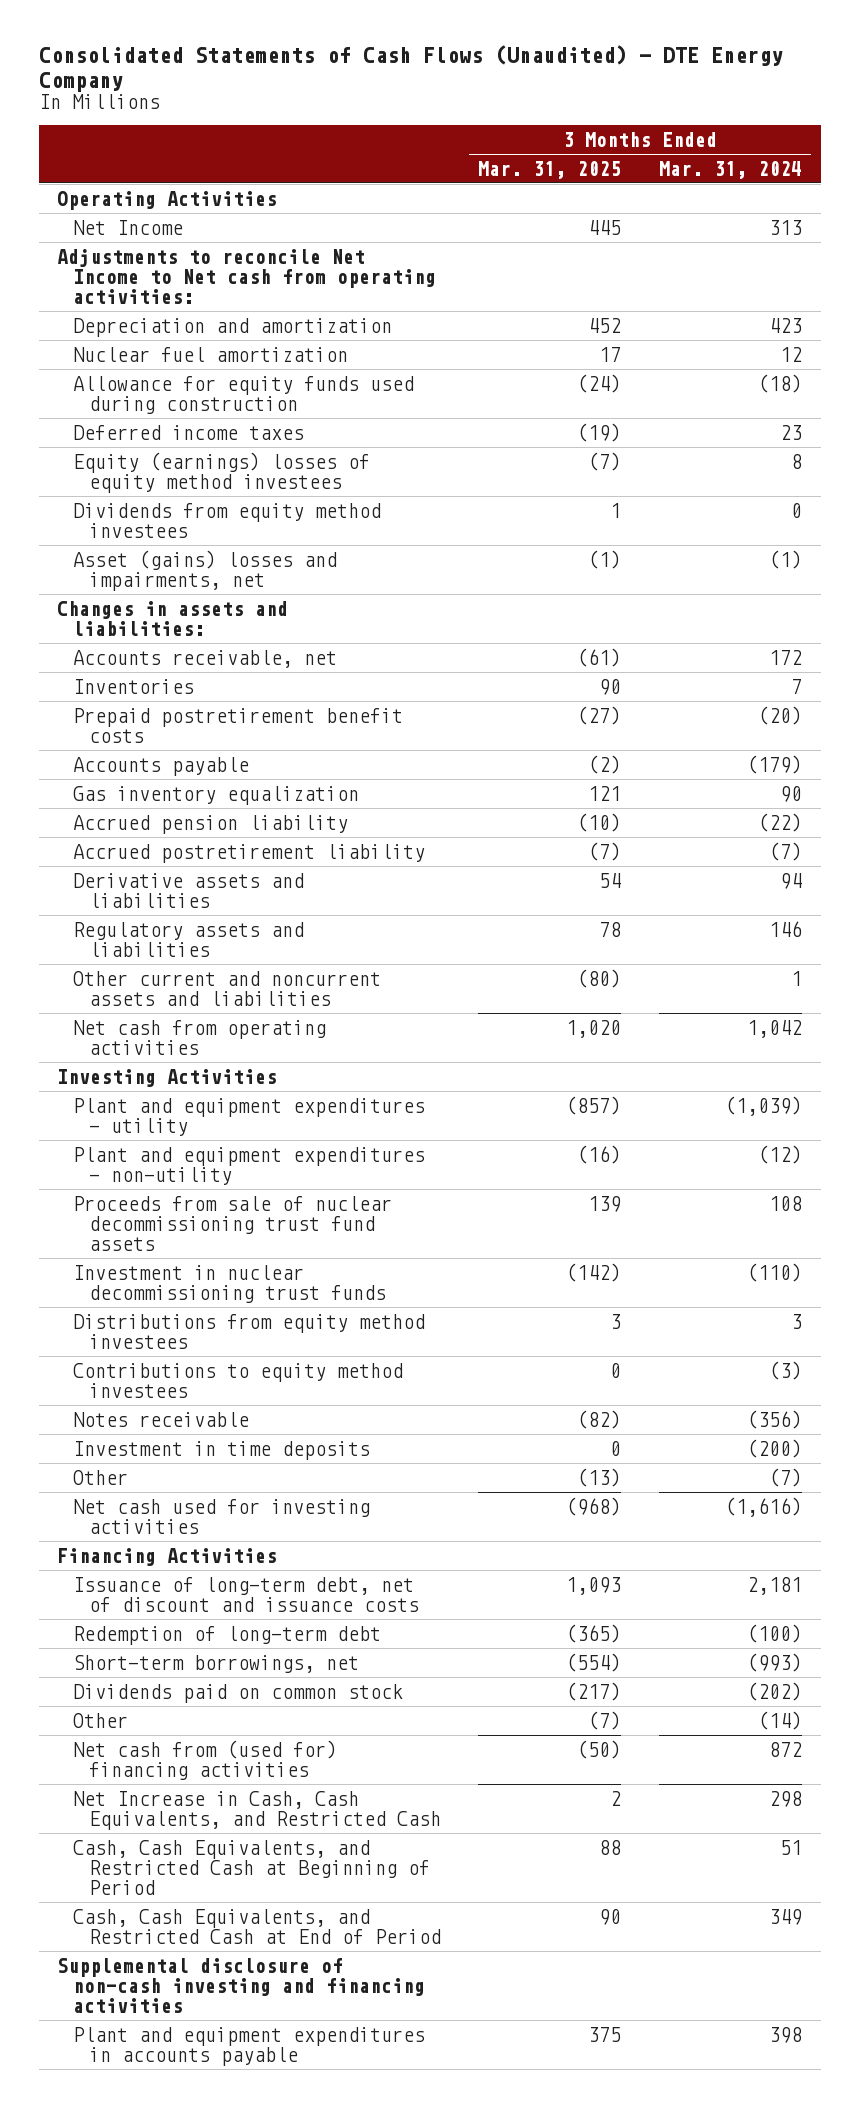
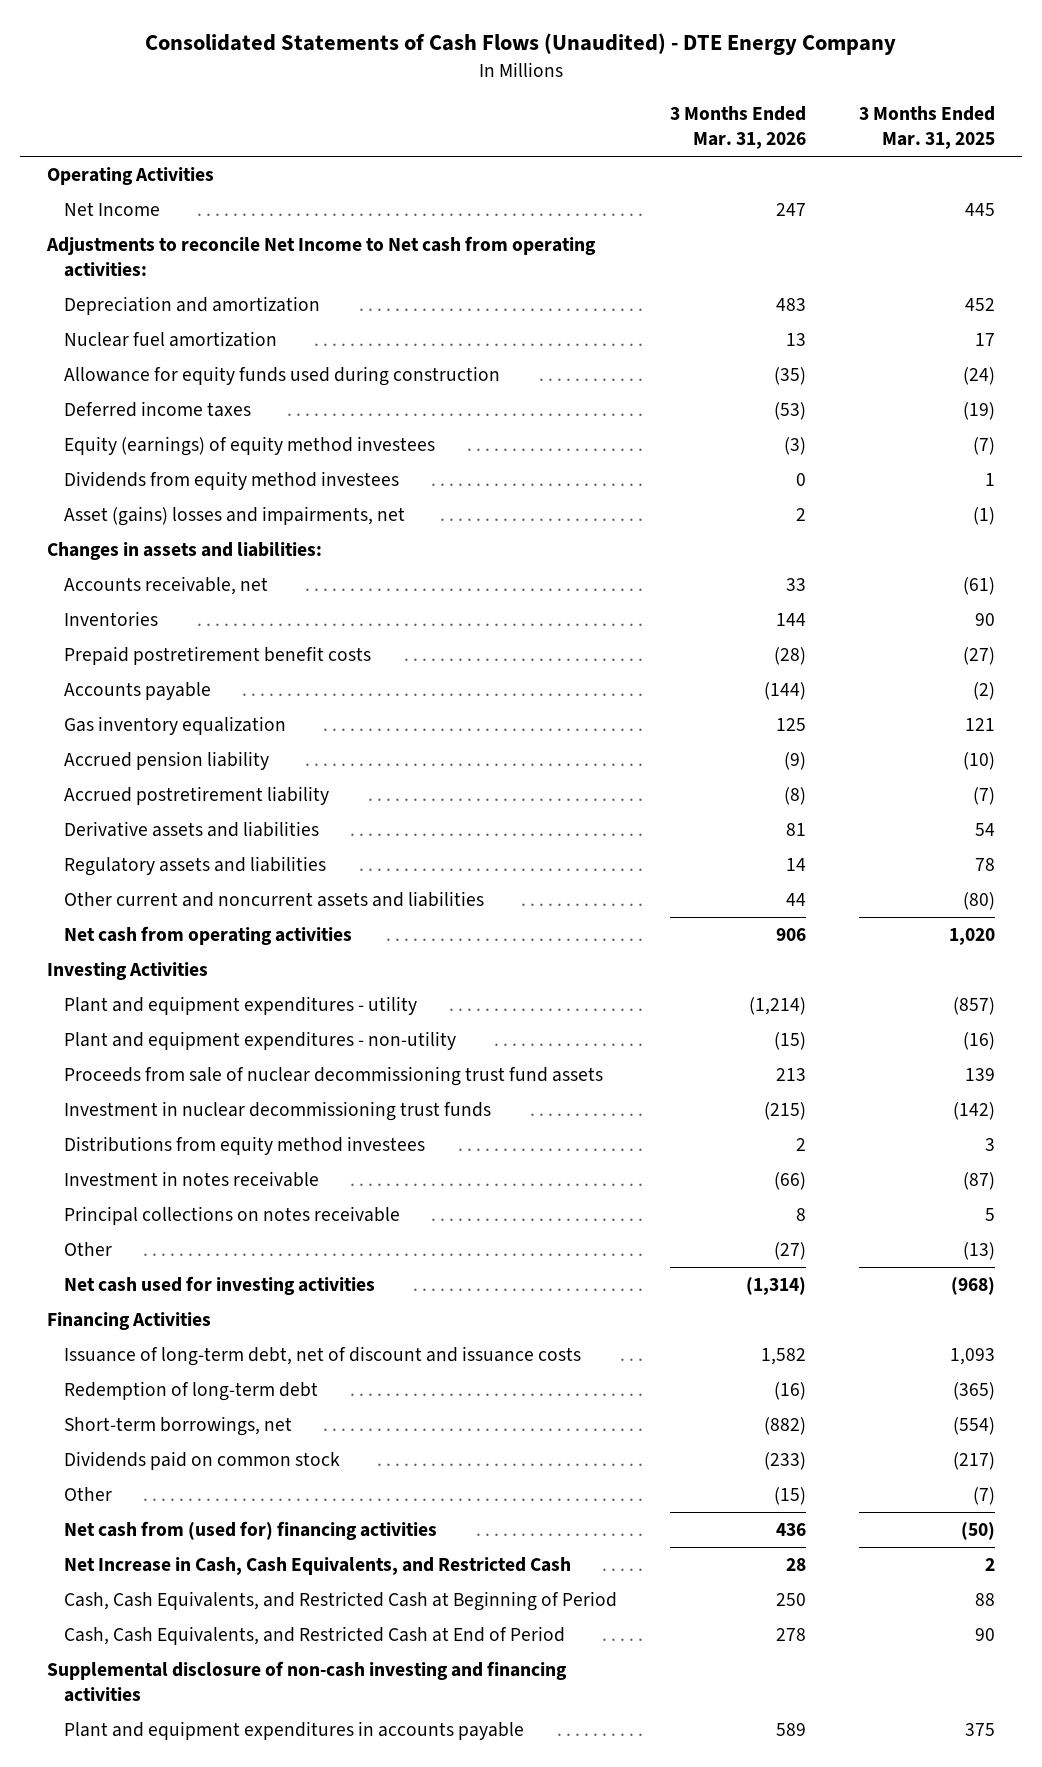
[659,160,803,179] Mar. 31, 2024 -> none
none -> [669,106,806,150] 3 Months Ended Mar. 31, 2026
[72,451,370,493] Equity (earnings) losses of equity method investees -> [63,435,435,456] Equity (earnings) of equity method investees
[72,1362,403,1398] Contributions to equity method investees -> none
[72,1440,370,1460] Investment in time deposits -> none
[72,1411,249,1427] Notes receivable -> [63,1170,319,1187] Investment in notes receivable
[577,1409,622,1429] (82) -> [963,1171,996,1190] (87)
none -> [63,1205,400,1225] Principal collections on notes receivable

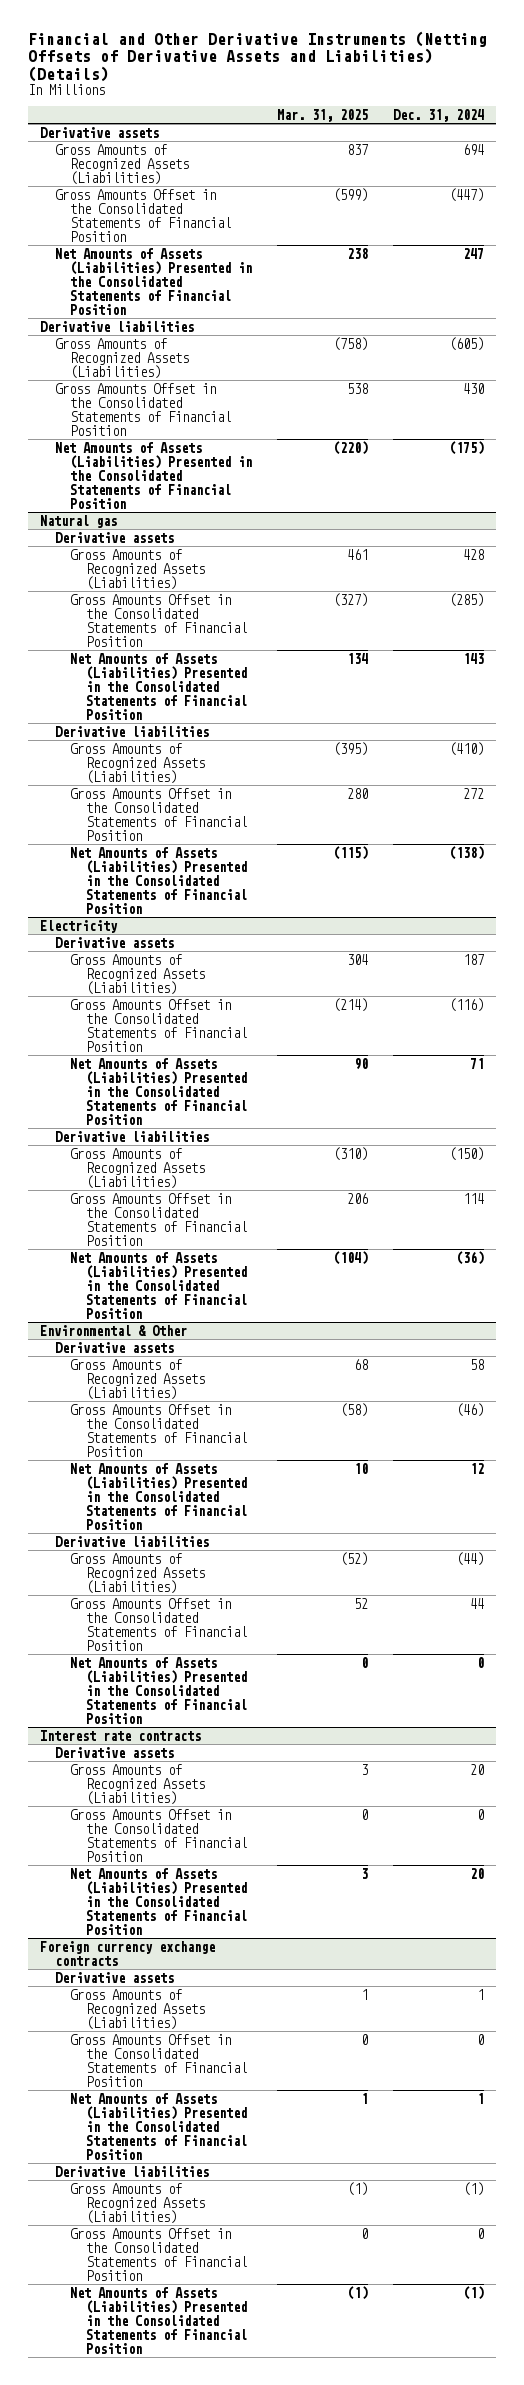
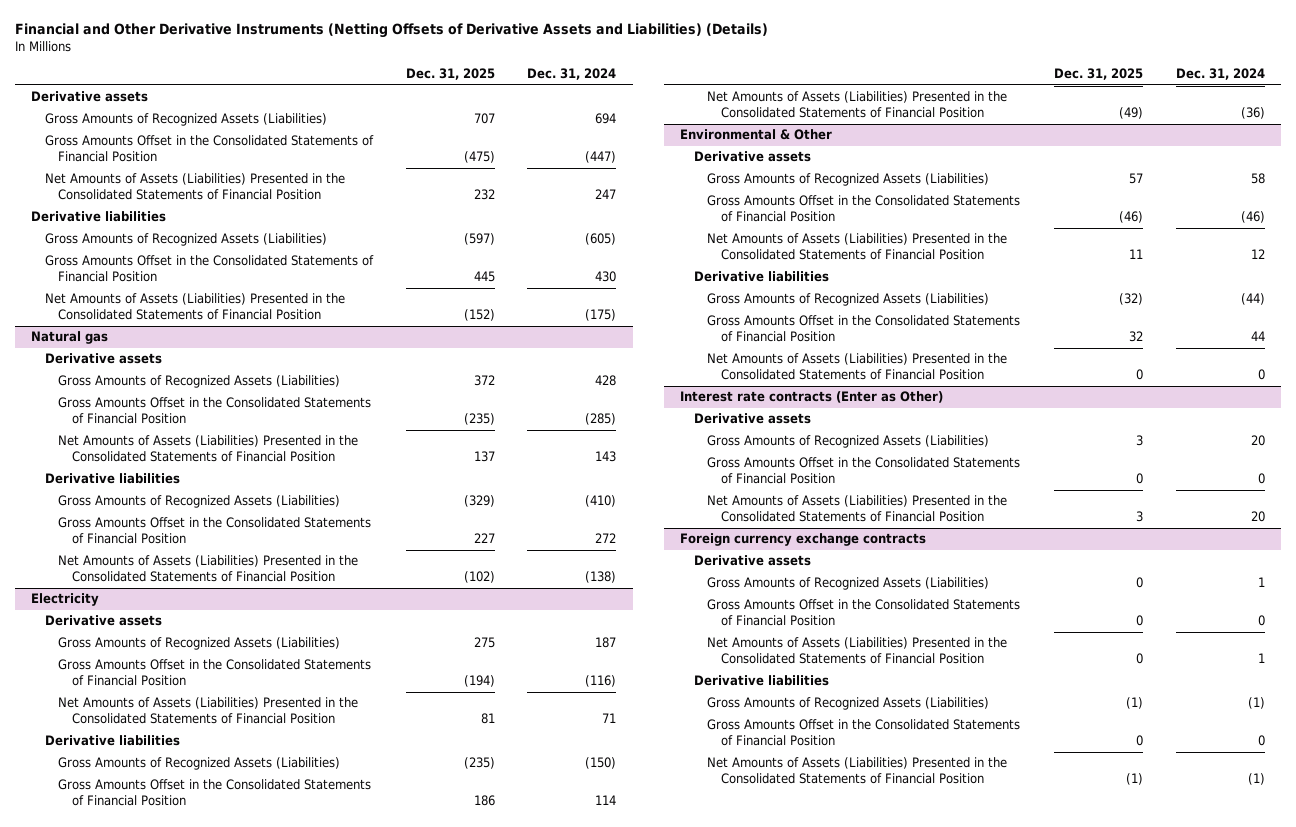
[277,108,369,122] Mar. 31, 2025 -> none
none -> [405,68,495,81] Dec. 31, 2025
[40,1729,202,1741] Interest rate contracts -> [679,391,943,404] Interest rate contracts (Enter as Other)

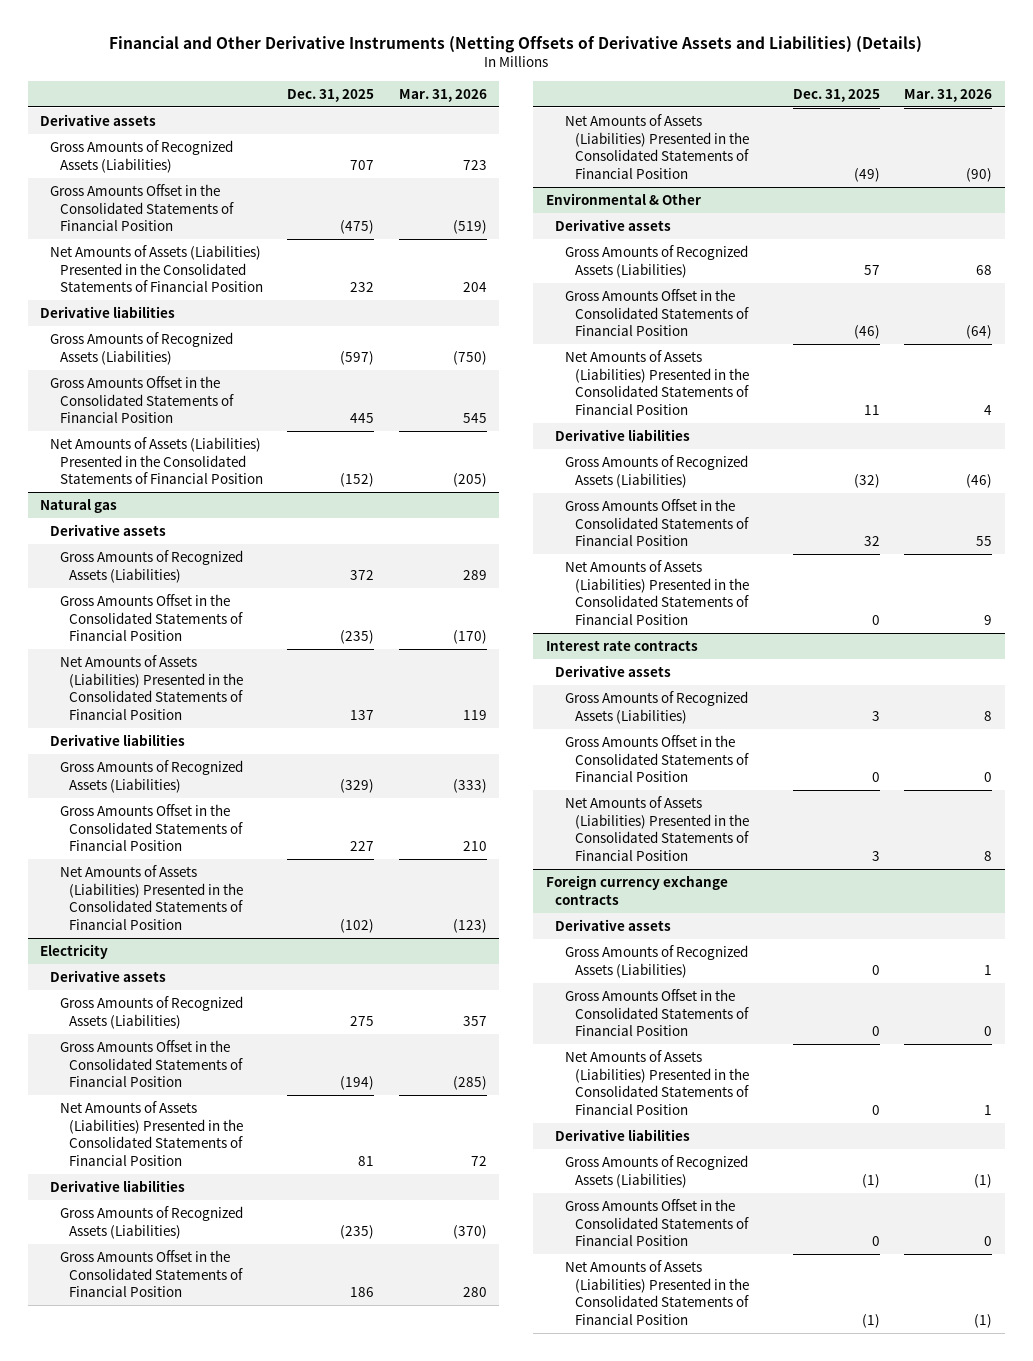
[527,68,617,81] Dec. 31, 2024 -> none
none -> [399,88,488,102] Mar. 31, 2026
[679,391,943,404] Interest rate contracts (Enter as Other) -> [545,640,698,652] Interest rate contracts

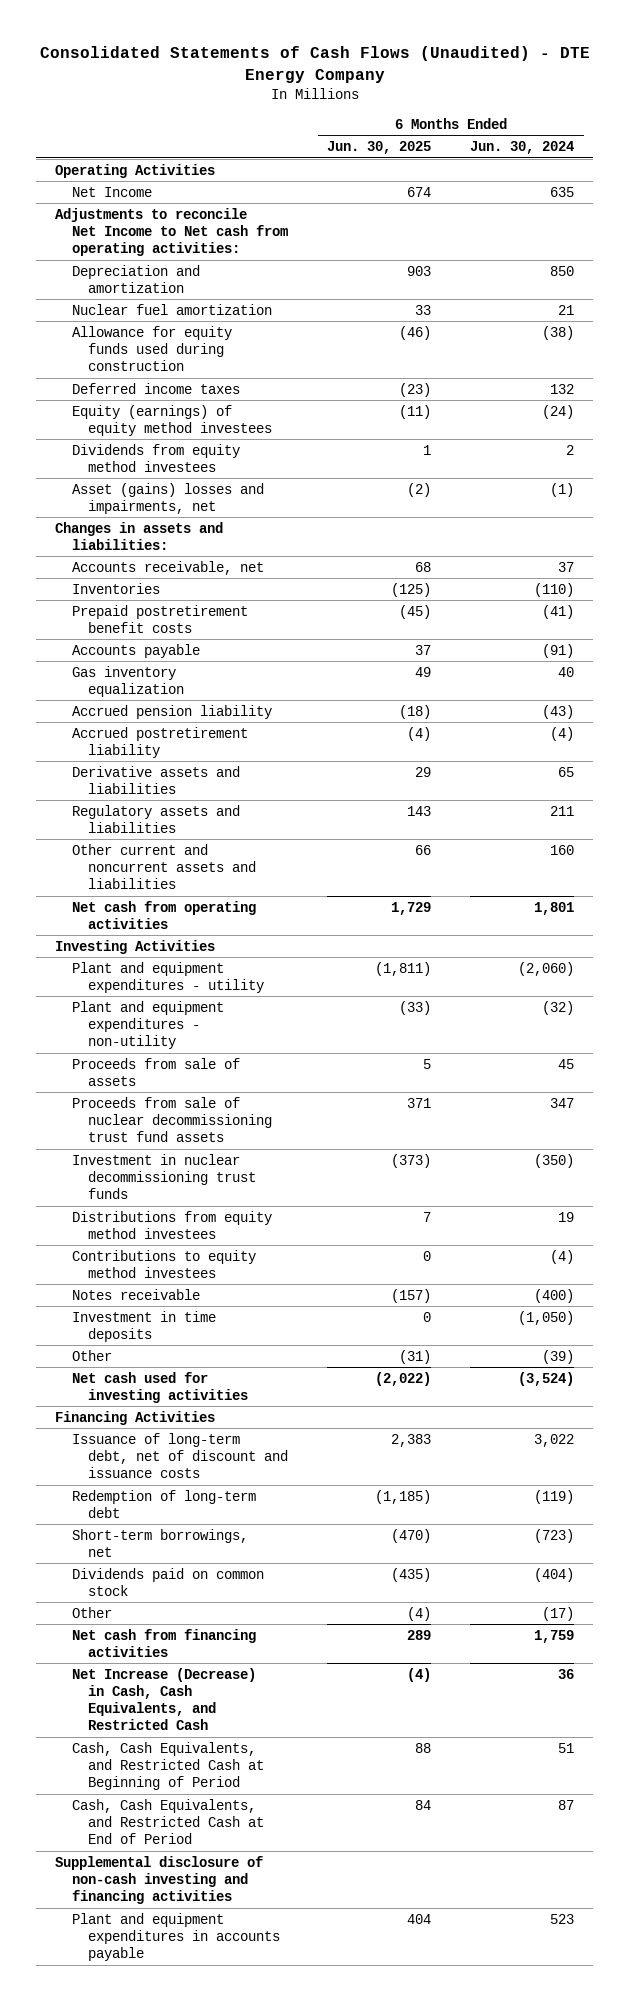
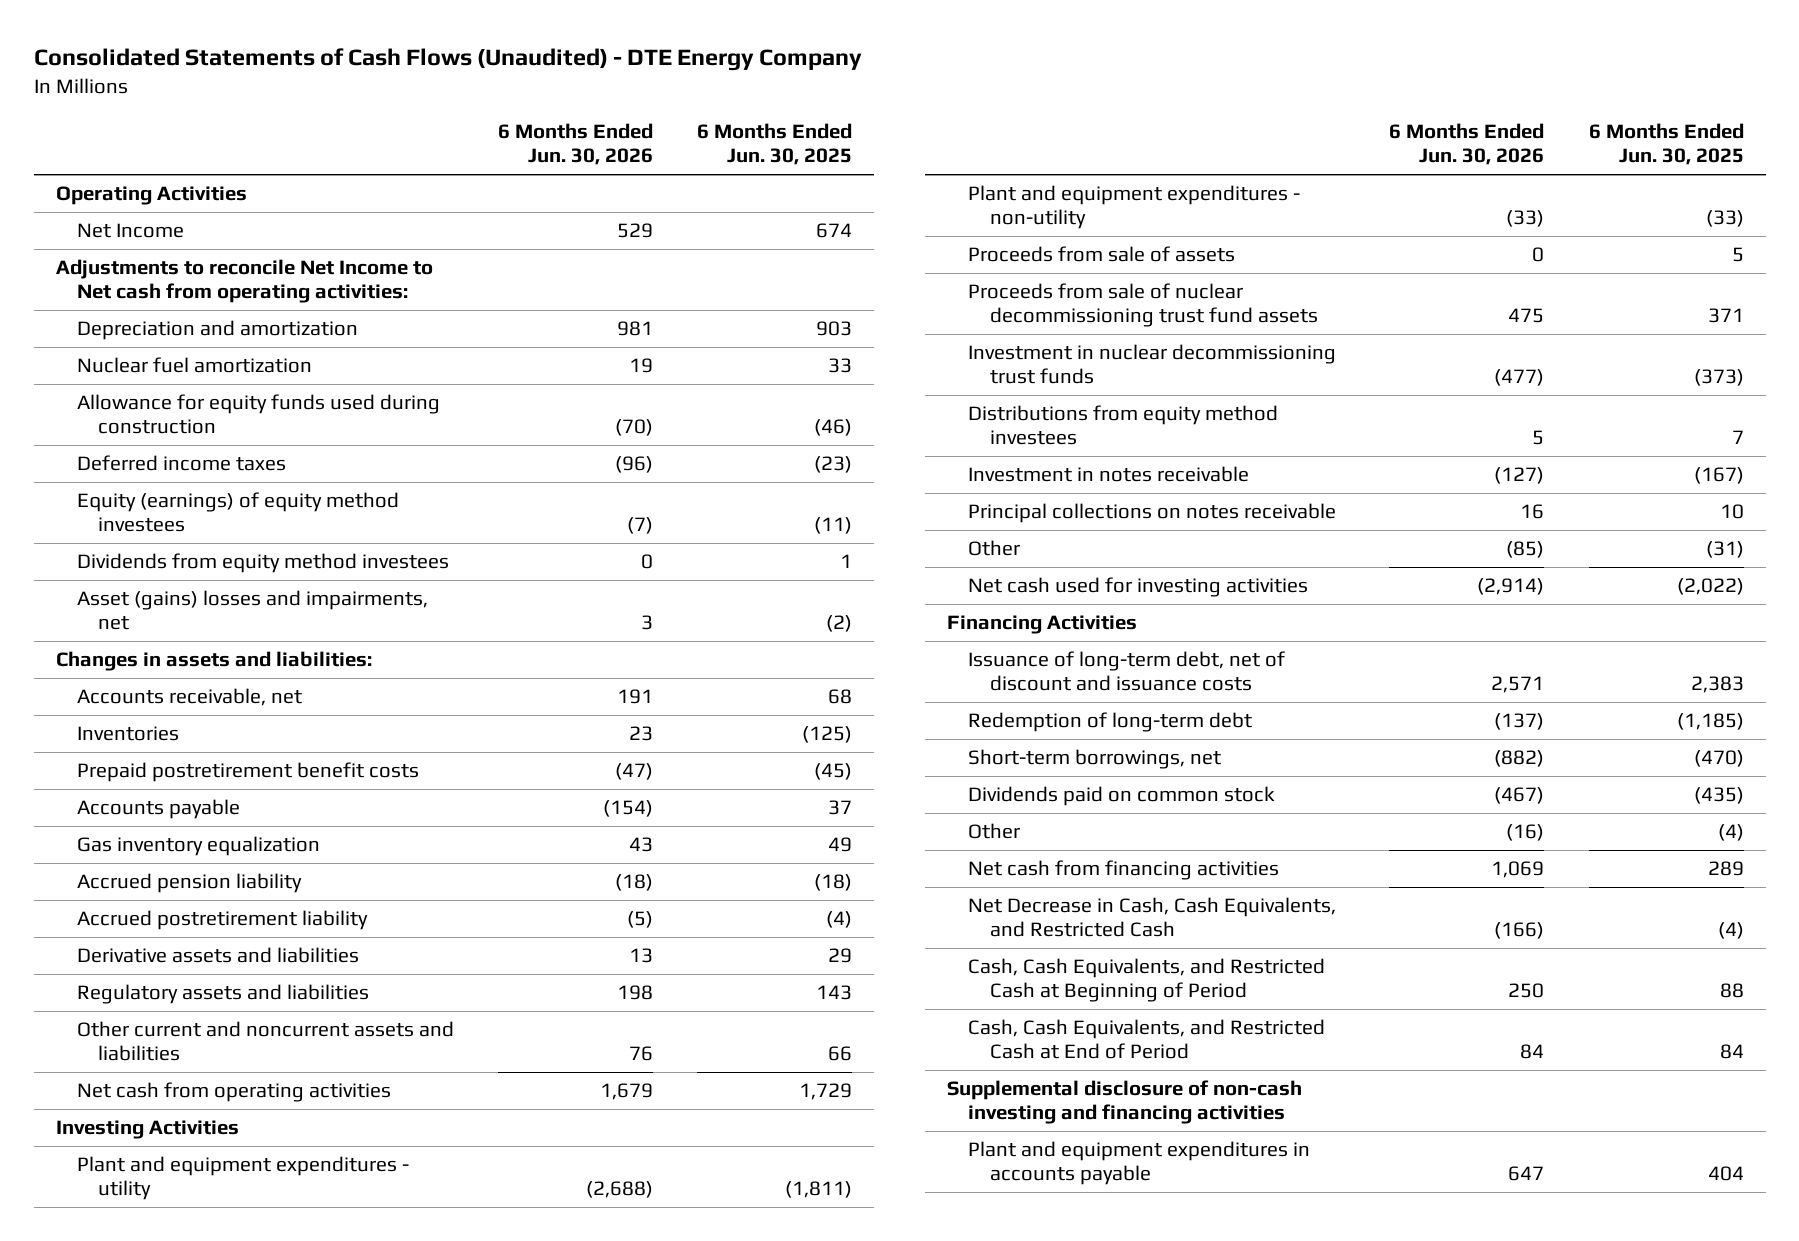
[469,140,574,154] Jun. 30, 2024 -> none
none -> [498,123,654,166] 6 Months Ended Jun. 30, 2026
[71,1249,256,1278] Contributions to equity method investees -> none
[71,1310,216,1342] Investment in time deposits -> none
[71,1288,200,1300] Notes receivable -> [968,466,1250,483] Investment in notes receivable
[391,1288,432,1303] (157) -> [1693,467,1744,485] (167)
none -> [968,503,1337,524] Principal collections on notes receivable
[71,1667,256,1731] Net Increase (Decrease) in Cash, Cash Equivalents, and Restricted Cash -> [968,897,1337,938] Net Decrease in Cash, Cash Equivalents, and Restricted Cash

